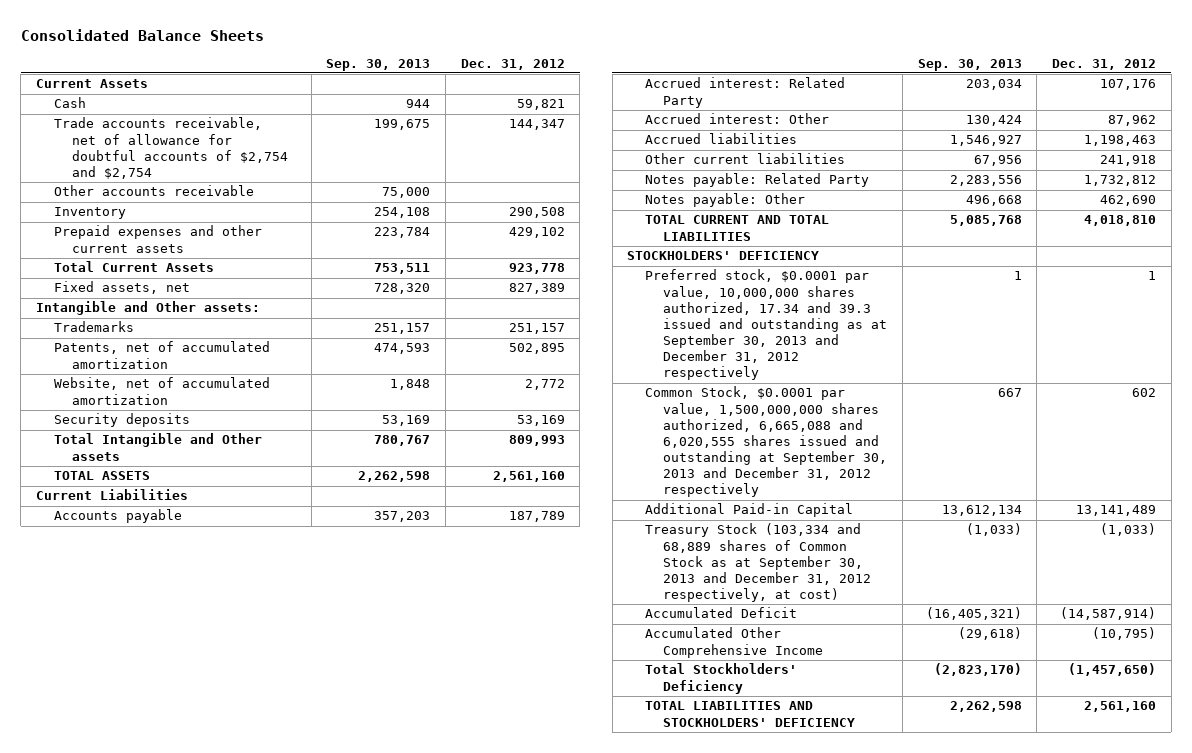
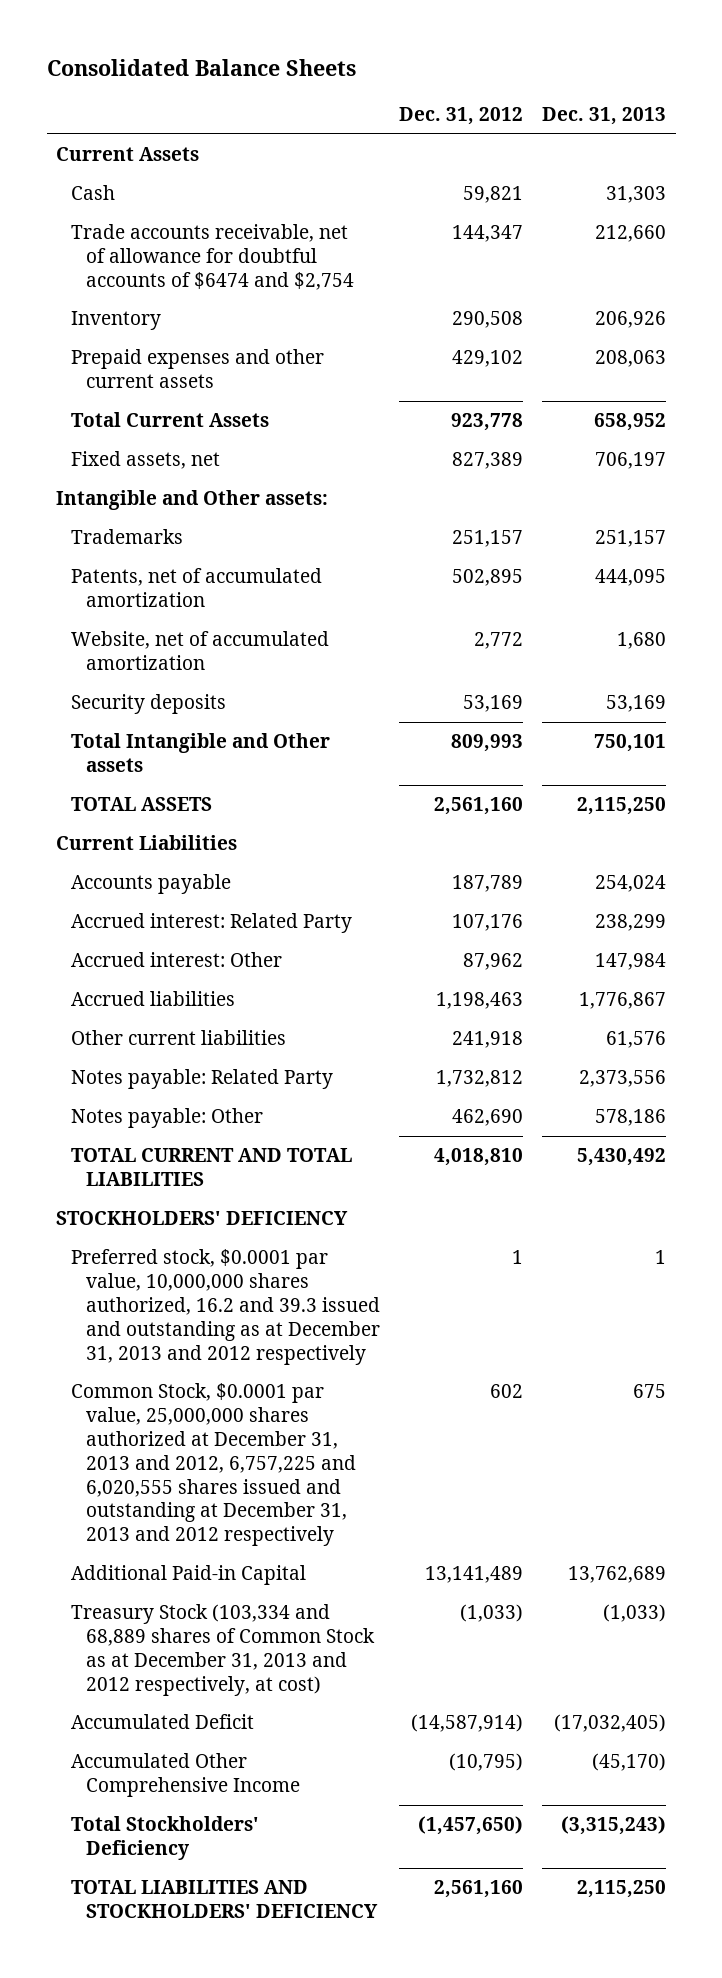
[326,58,431,71] Sep. 30, 2013 -> none
none -> [542,107,667,126] Dec. 31, 2013
[54,185,255,197] Other accounts receivable -> none
[54,117,289,179] Trade accounts receivable, net of allowance for doubtful accounts of $2,754 and $2,754 -> [71,224,355,290] Trade accounts receivable, net of allowance for doubtful accounts of $6474 and $2,754
[645,269,888,381] Preferred stock, $0.0001 par value, 10,000,000 shares authorized, 17.34 and 39.3 issued and outstanding as at September 30, 2013 and December 31, 2012 respectively -> [71,1249,381,1365] Preferred stock, $0.0001 par value, 10,000,000 shares authorized, 16.2 and 39.3 issued and outstanding as at December 31, 2013 and 2012 respectively
[645,386,888,498] Common Stock, $0.0001 par value, 1,500,000,000 shares authorized, 6,665,088 and 6,020,555 shares issued and outstanding at September 30, 2013 and December 31, 2012 respectively -> [71,1383,357,1547] Common Stock, $0.0001 par value, 25,000,000 shares authorized at December 31, 2013 and 2012, 6,757,225 and 6,020,555 shares issued and outstanding at December 31, 2013 and 2012 respectively
[645,523,872,603] Treasury Stock (103,334 and 68,889 shares of Common Stock as at September 30, 2013 and December 31, 2012 respectively, at cost) -> [71,1604,376,1696] Treasury Stock (103,334 and 68,889 shares of Common Stock as at December 31, 2013 and 2012 respectively, at cost)

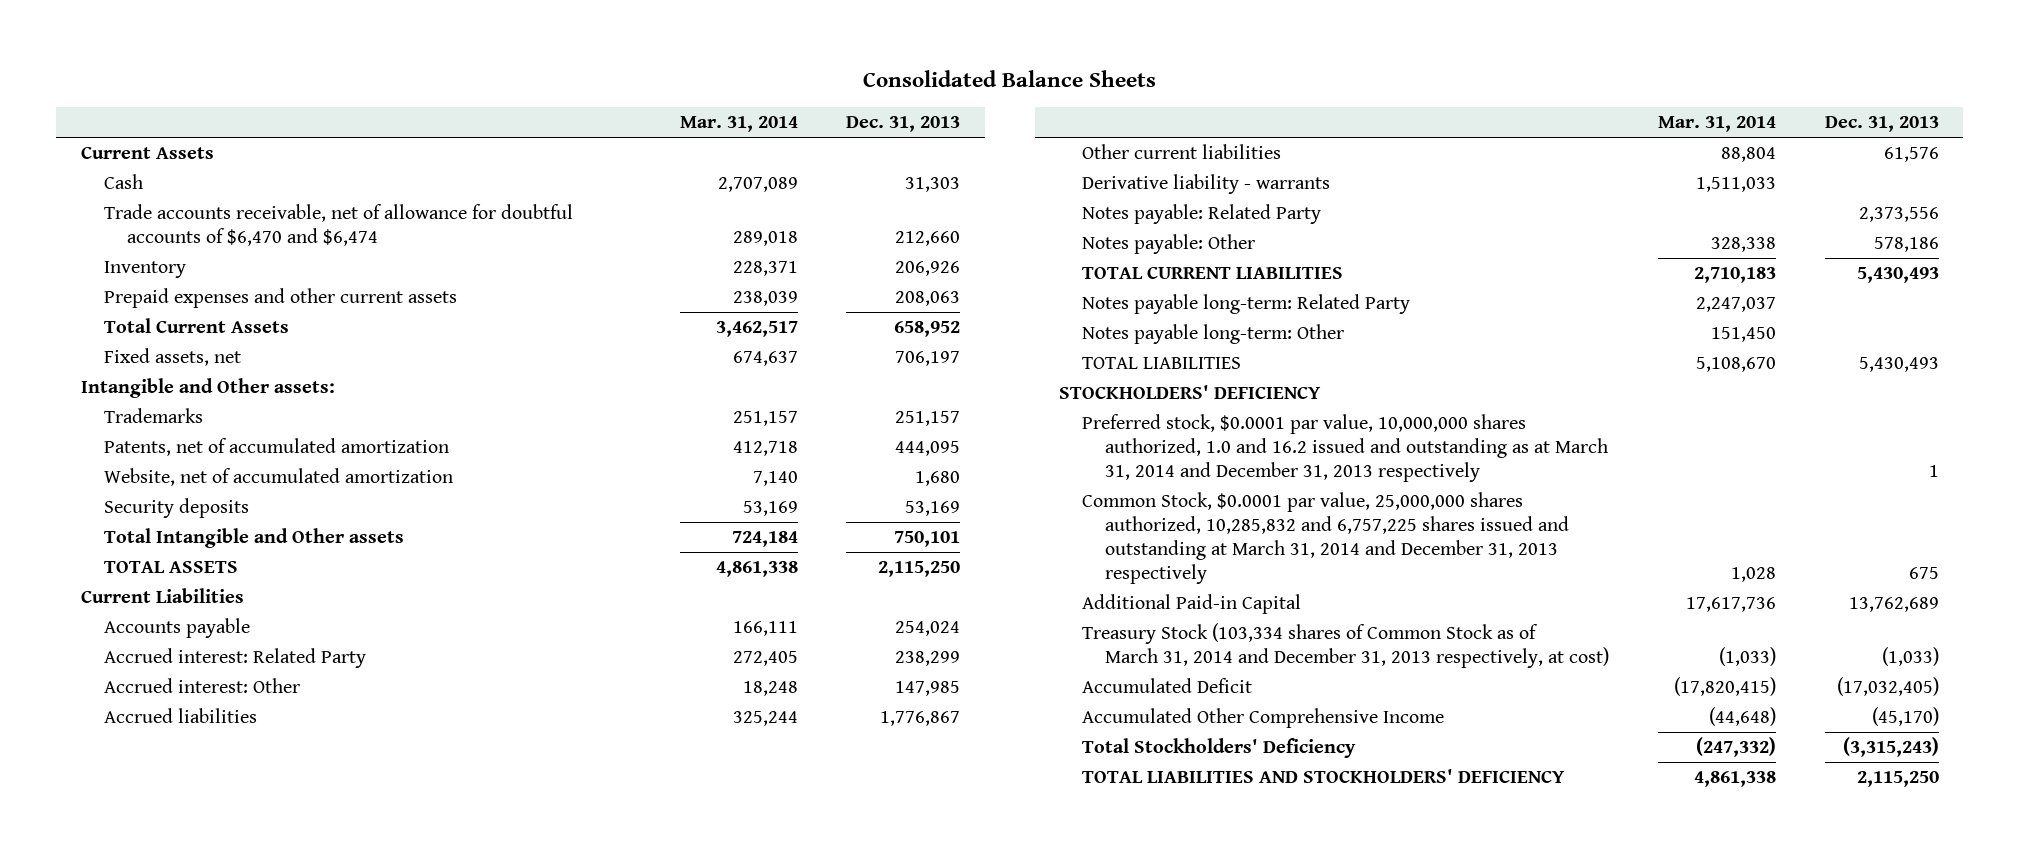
[399,107,524,126] Dec. 31, 2012 -> none
none -> [679,116,798,133] Mar. 31, 2014
[71,224,355,290] Trade accounts receivable, net of allowance for doubtful accounts of $6474 and $2,754 -> [103,204,573,247] Trade accounts receivable, net of allowance for doubtful accounts of $6,470 and $6,474
[595,953,667,971] 147,984 -> [895,681,961,697] 147,985
none -> [1082,174,1331,195] Derivative liability - warrants
[71,1148,353,1187] TOTAL CURRENT AND TOTAL LIABILITIES -> [1082,266,1344,280] TOTAL CURRENT LIABILITIES
[577,1148,667,1167] 5,430,492 -> [1856,267,1939,284] 5,430,493
none -> [1082,294,1411,315] Notes payable long-term: Related Party
none -> [1082,324,1345,345] Notes payable long-term: Other
none -> [1082,357,1242,370] TOTAL LIABILITIES
[71,1249,381,1365] Preferred stock, $0.0001 par value, 10,000,000 shares authorized, 16.2 and 39.3 issued and outstanding as at December 31, 2013 and 2012 respectively -> [1082,414,1609,483] Preferred stock, $0.0001 par value, 10,000,000 shares authorized, 1.0 and 16.2 issued and outstanding as at March 31, 2014 and December 31, 2013 respectively
[71,1383,357,1547] Common Stock, $0.0001 par value, 25,000,000 shares authorized at December 31, 2013 and 2012, 6,757,225 and 6,020,555 shares issued and outstanding at December 31, 2013 and 2012 respectively -> [1082,492,1570,585] Common Stock, $0.0001 par value, 25,000,000 shares authorized, 10,285,832 and 6,757,225 shares issued and outstanding at March 31, 2014 and December 31, 2013 respectively
[71,1604,376,1696] Treasury Stock (103,334 and 68,889 shares of Common Stock as at December 31, 2013 and 2012 respectively, at cost) -> [1082,623,1610,669] Treasury Stock (103,334 shares of Common Stock as of March 31, 2014 and December 31, 2013 respectively, at cost)

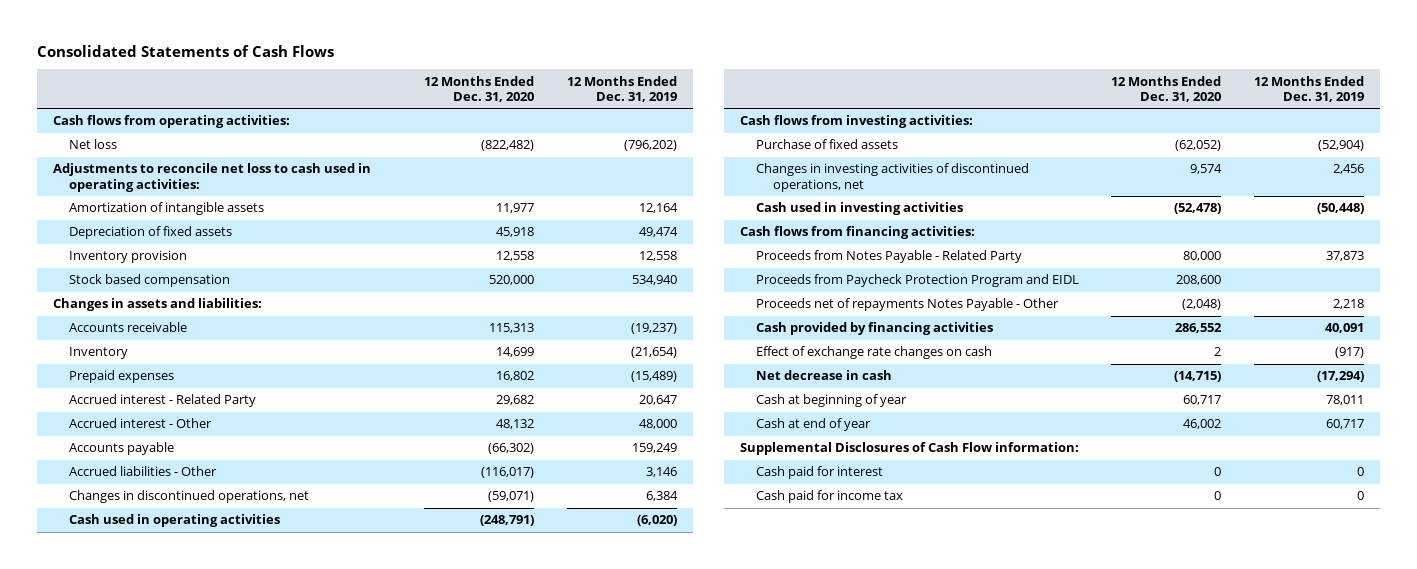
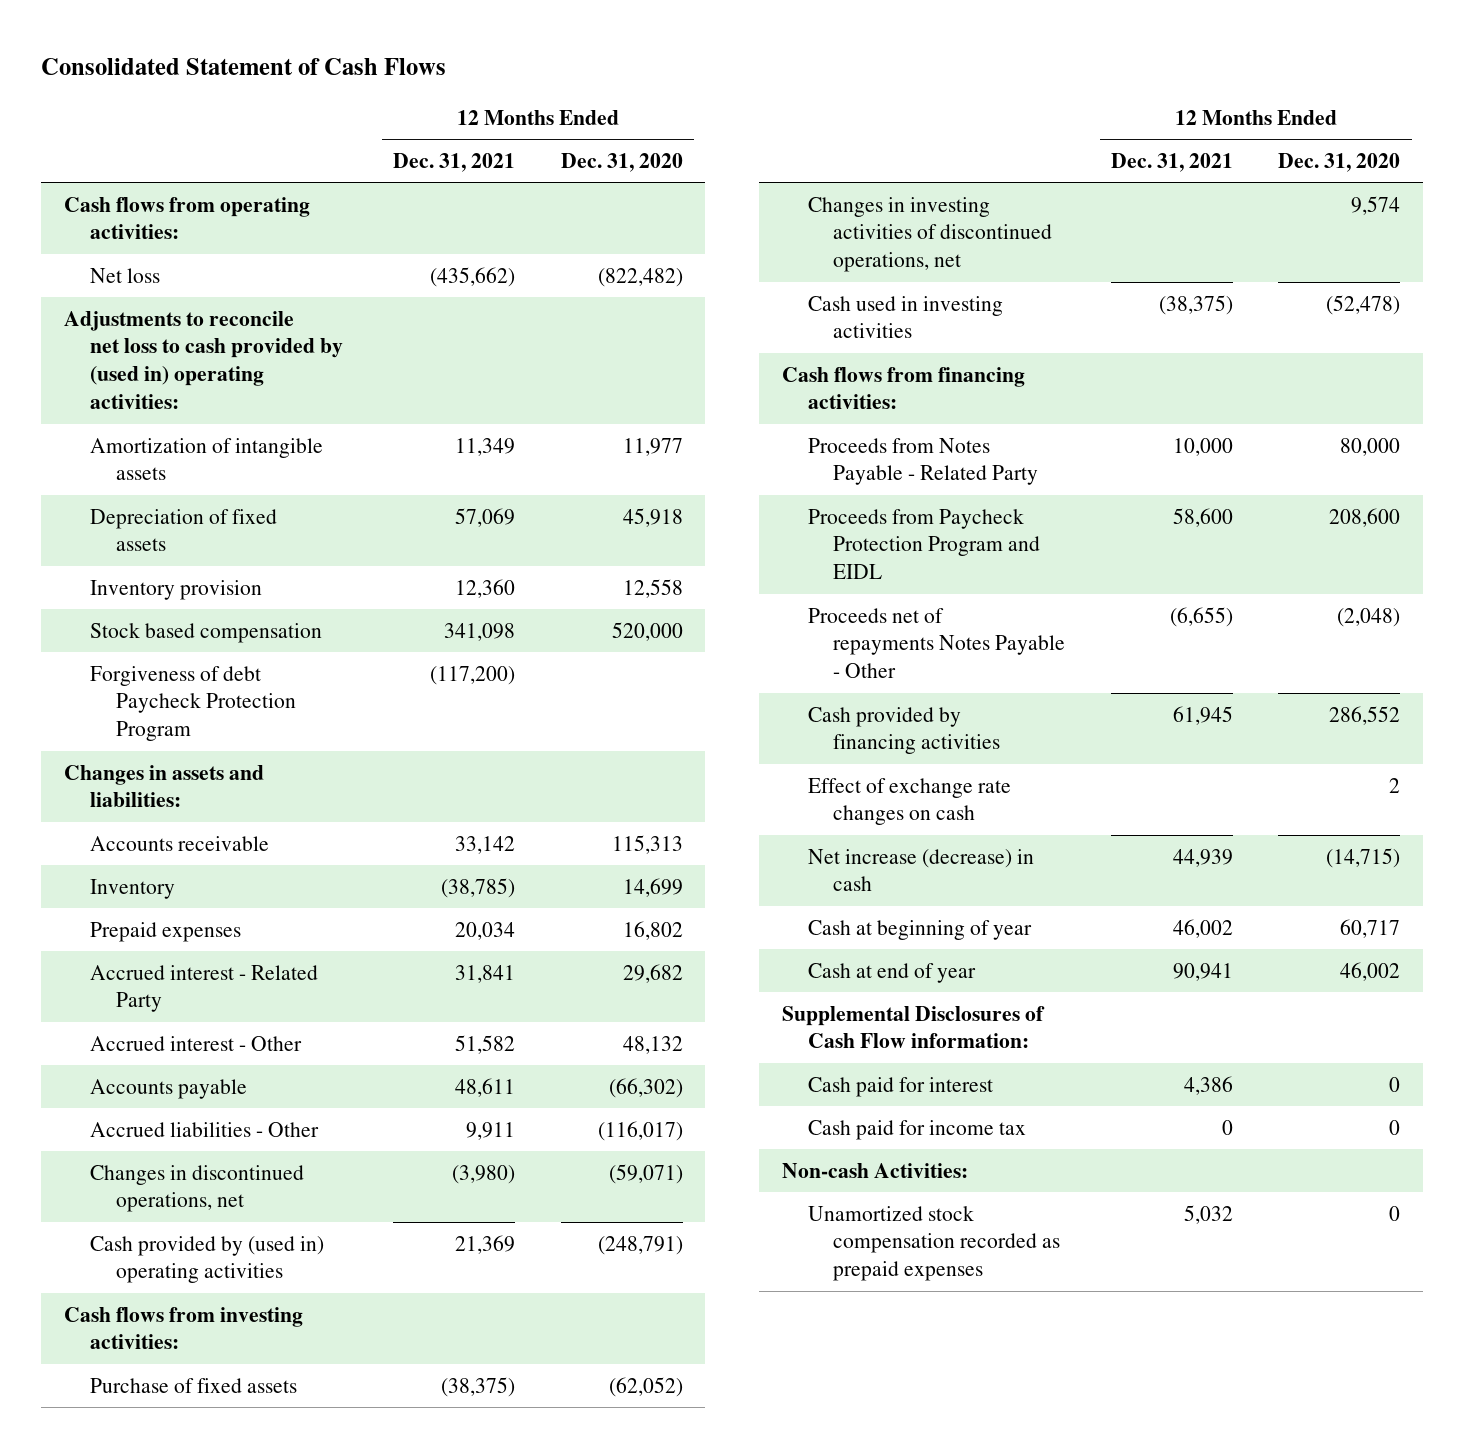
[37,44,335,57] Consolidated Statements of Cash Flows -> [41,57,447,75] Consolidated Statement of Cash Flows
[566,75,677,103] 12 Months Ended Dec. 31, 2019 -> none
none -> [393,152,516,172] Dec. 31, 2021
[53,163,372,192] Adjustments to reconcile net loss to cash used in operating activities: -> [63,310,343,410] Adjustments to reconcile net loss to cash provided by (used in) operating activities:
none -> [89,665,296,742] Forgiveness of debt Paycheck Protection Program
[69,514,281,528] Cash used in operating activities -> [89,1235,324,1284] Cash provided by (used in) operating activities
[756,370,893,381] Net decrease in cash -> [807,848,1034,892] Net increase (decrease) in cash
none -> [781,1162,968,1178] Non-cash Activities:
none -> [807,1205,1061,1282] Unamortized stock compensation recorded as prepaid expenses

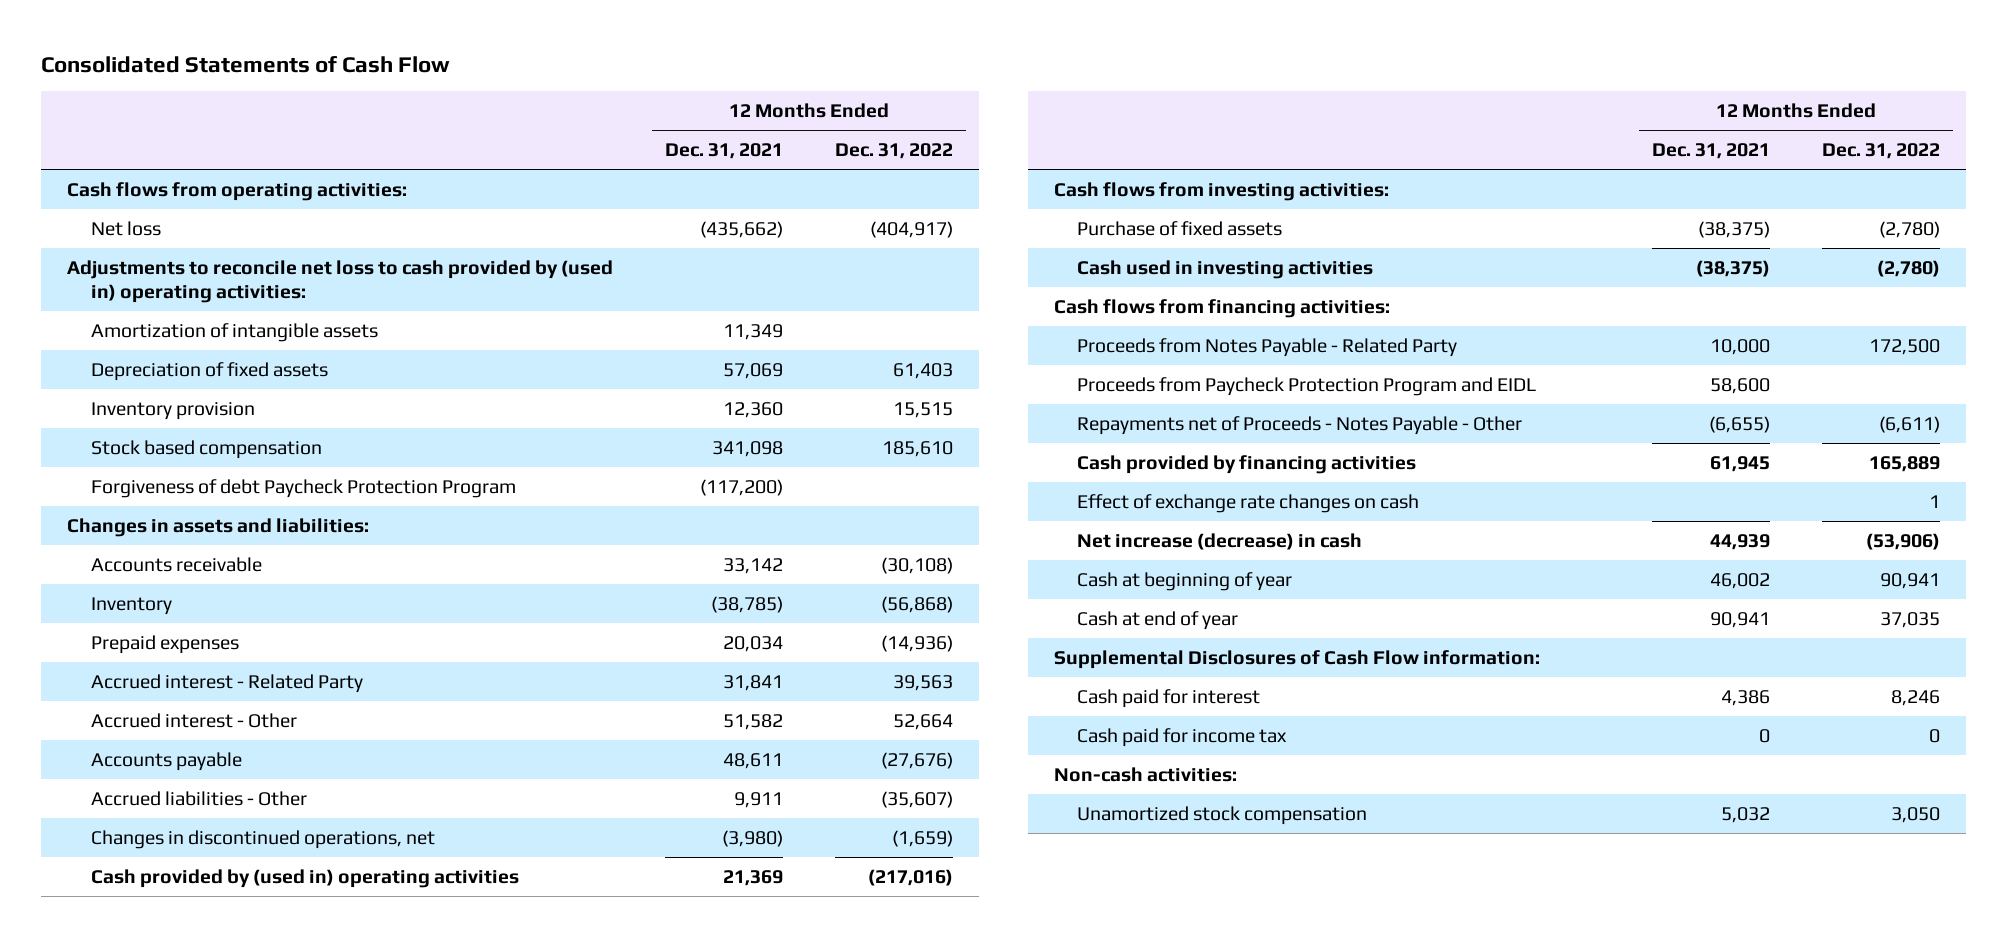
[41,57,447,75] Consolidated Statement of Cash Flows -> [41,55,451,73] Consolidated Statements of Cash Flow
[560,152,683,172] Dec. 31, 2020 -> none
none -> [835,142,954,159] Dec. 31, 2022
[807,196,1053,273] Changes in investing activities of discontinued operations, net -> none
[807,607,1066,679] Proceeds net of repayments Notes Payable - Other -> [1076,415,1522,435] Repayments net of Proceeds - Notes Payable - Other
[781,1162,968,1178] Non-cash Activities: -> [1053,766,1237,782] Non-cash activities:
[807,1205,1061,1282] Unamortized stock compensation recorded as prepaid expenses -> [1076,805,1367,825] Unamortized stock compensation

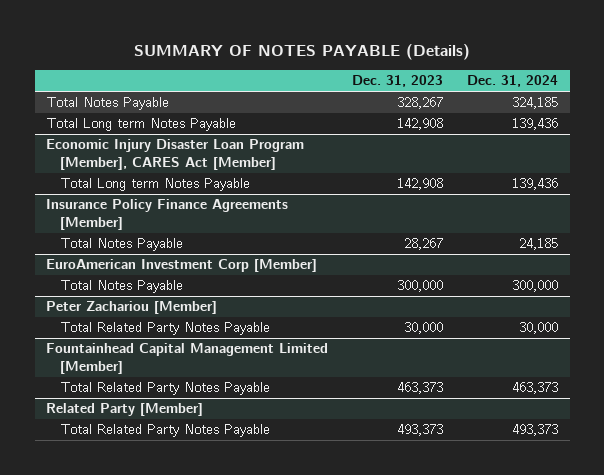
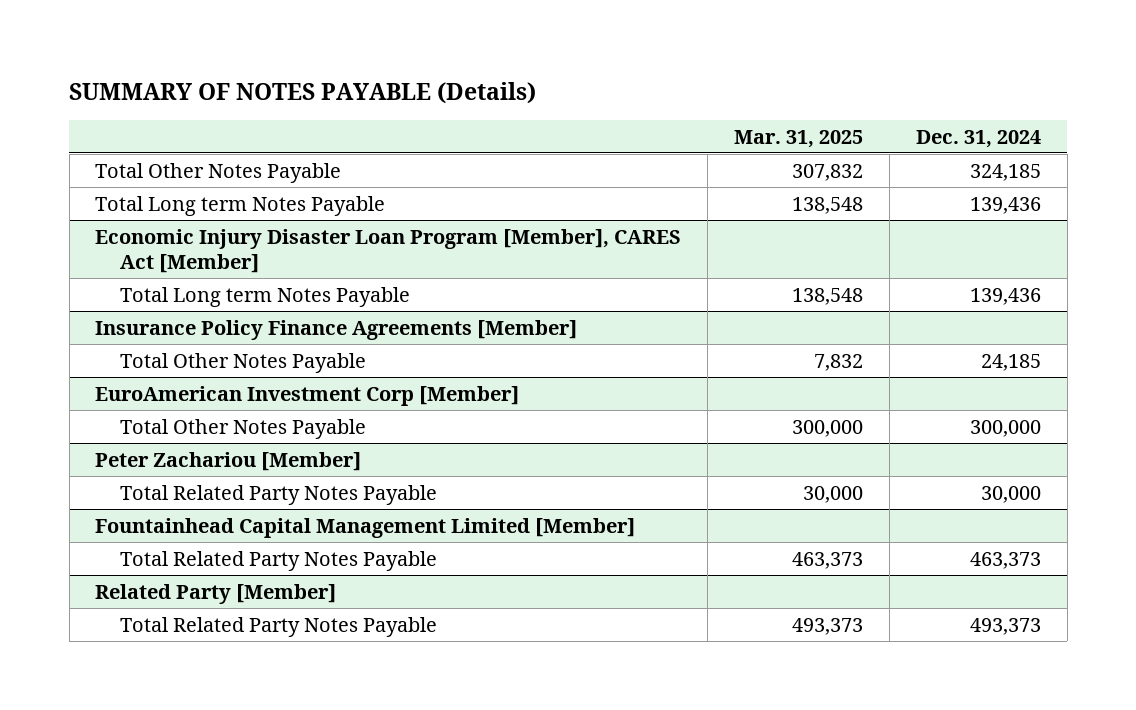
[352,75,444,88] Dec. 31, 2023 -> none
none -> [734,129,864,148] Mar. 31, 2025
[46,97,170,111] Total Notes Payable -> [95,162,342,183] Total Other Notes Payable
[59,238,183,252] Total Notes Payable -> [119,352,366,373] Total Other Notes Payable
[59,280,183,294] Total Notes Payable -> [119,418,366,439] Total Other Notes Payable

